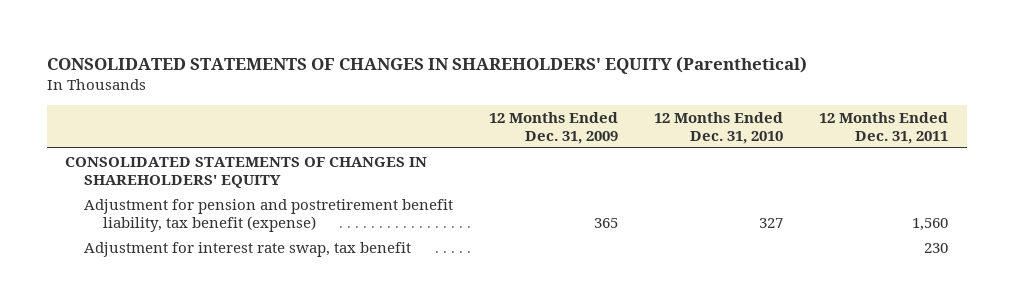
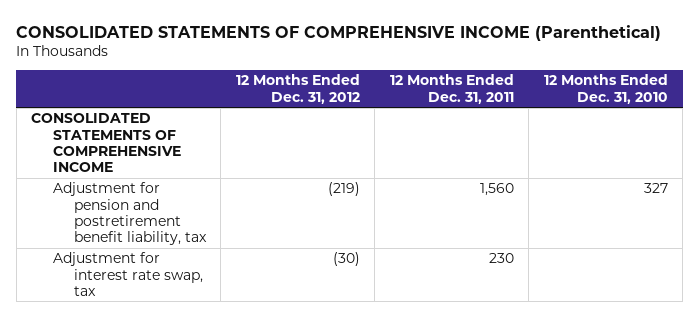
[47,56,808,75] CONSOLIDATED STATEMENTS OF CHANGES IN SHAREHOLDERS' EQUITY (Parenthetical) -> [16,24,662,41] CONSOLIDATED STATEMENTS OF COMPREHENSIVE INCOME (Parenthetical)
[489,111,619,144] 12 Months Ended Dec. 31, 2009 -> none
none -> [235,74,360,104] 12 Months Ended Dec. 31, 2012
[65,156,428,188] CONSOLIDATED STATEMENTS OF CHANGES IN SHAREHOLDERS' EQUITY -> none
none -> [31,113,181,173] CONSOLIDATED STATEMENTS OF COMPREHENSIVE INCOME
[84,198,454,232] Adjustment for pension and postretirement benefit liability, tax benefit (expense) -> [52,182,207,246] Adjustment for pension and postretirement benefit liability, tax
[84,241,412,257] Adjustment for interest rate swap, tax benefit -> [52,252,203,296] Adjustment for interest rate swap, tax

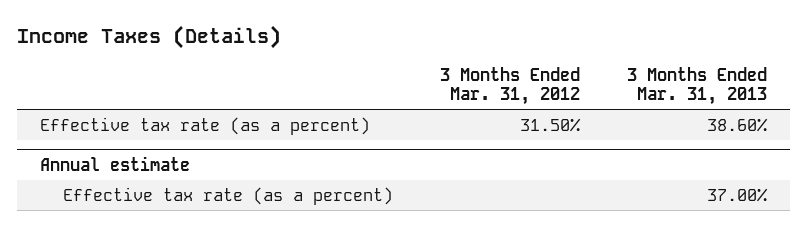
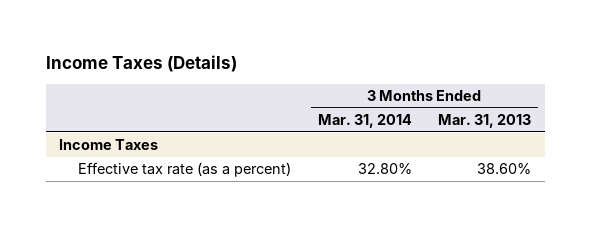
[440,66,581,106] 3 Months Ended Mar. 31, 2012 -> none
none -> [317,113,412,128] Mar. 31, 2014
none -> [59,139,159,151] Income Taxes
[40,155,191,171] Annual estimate -> none
[63,186,394,205] Effective tax rate (as a percent) -> none

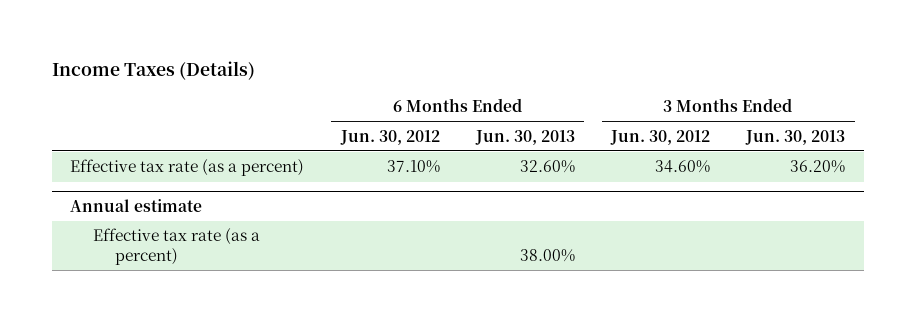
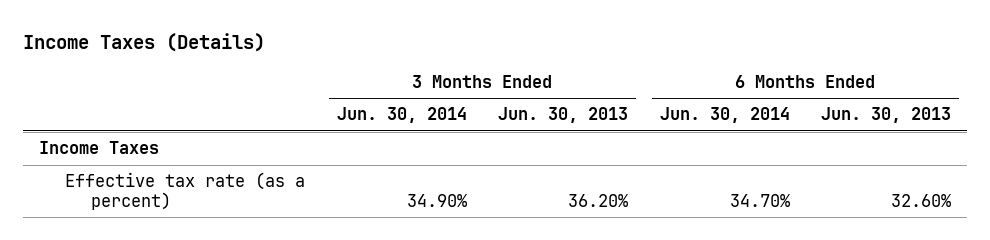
[339,129,440,145] Jun. 30, 2012 -> none
[610,129,711,145] Jun. 30, 2012 -> none
none -> [336,107,467,124] Jun. 30, 2014
none -> [659,107,790,124] Jun. 30, 2014
none -> [39,141,160,155] Income Taxes
[70,199,203,213] Annual estimate -> none
[92,228,260,265] Effective tax rate (as a percent) -> none

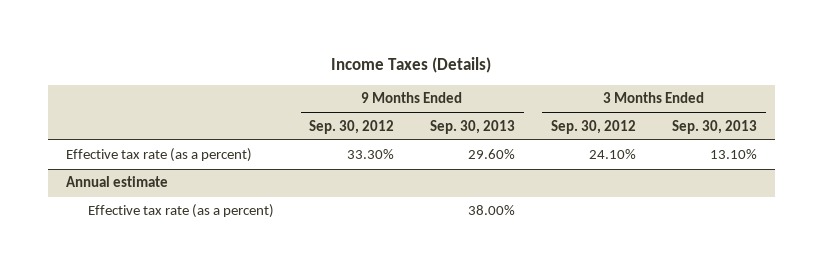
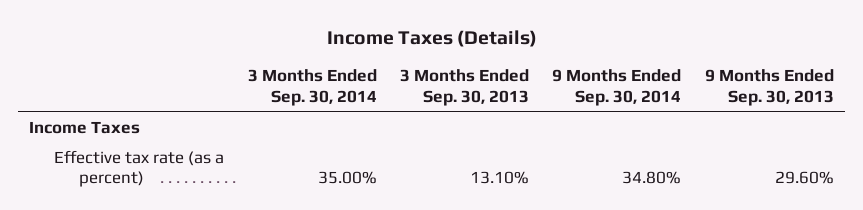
[309,119,395,134] Sep. 30, 2012 -> none
[551,119,637,134] Sep. 30, 2012 -> none
none -> [247,69,377,106] 3 Months Ended Sep. 30, 2014
none -> [552,69,682,106] 9 Months Ended Sep. 30, 2014
none -> [29,120,141,134] Income Taxes
[66,176,169,188] Annual estimate -> none
[87,204,274,219] Effective tax rate (as a percent) -> none

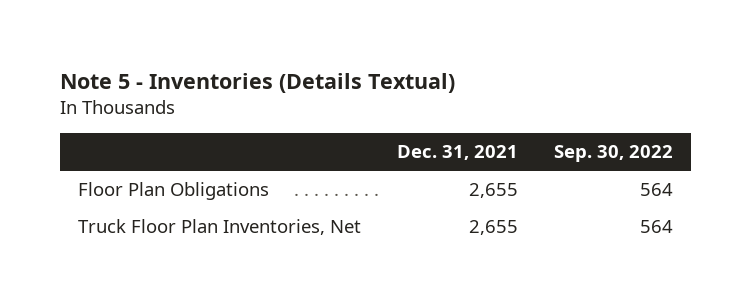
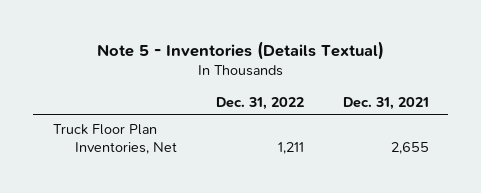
[554,145,674,163] Sep. 30, 2022 -> none
none -> [215,97,304,111] Dec. 31, 2022
[77,182,269,201] Floor Plan Obligations -> none

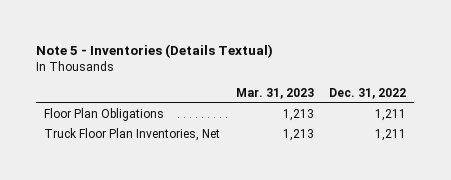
[342,97,429,111] Dec. 31, 2021 -> none
none -> [235,88,314,100] Mar. 31, 2023
none -> [44,108,165,122] Floor Plan Obligations

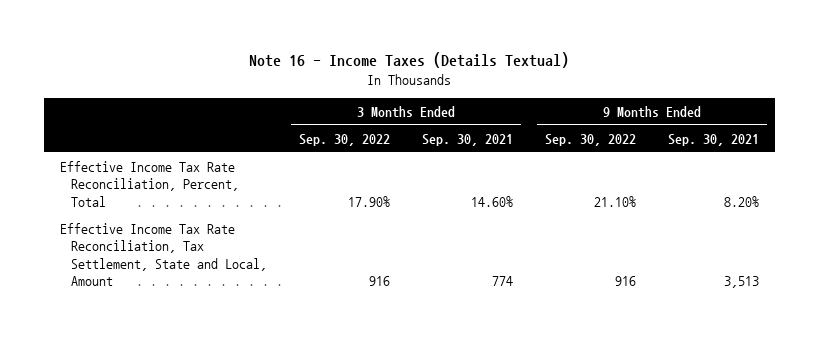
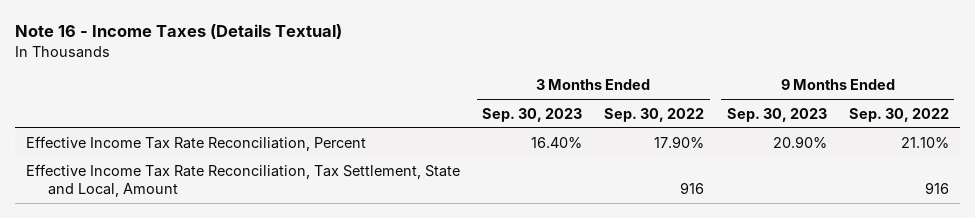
[421,133,513,146] Sep. 30, 2021 -> none
[667,133,759,146] Sep. 30, 2021 -> none
none -> [482,107,583,122] Sep. 30, 2023
none -> [726,107,827,122] Sep. 30, 2023
[59,160,239,207] Effective Income Tax Rate Reconciliation, Percent, Total -> [26,136,367,152] Effective Income Tax Rate Reconciliation, Percent

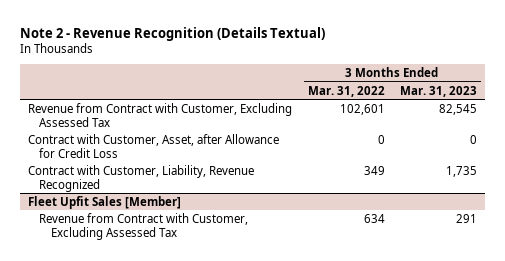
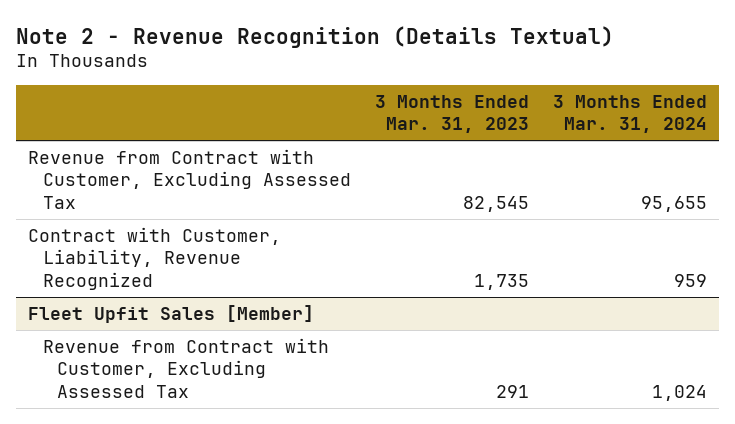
[307,85,385,97] Mar. 31, 2022 -> none
none -> [553,94,708,134] 3 Months Ended Mar. 31, 2024
[27,133,279,158] Contract with Customer, Asset, after Allowance for Credit Loss -> none

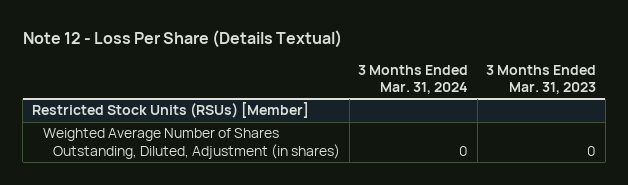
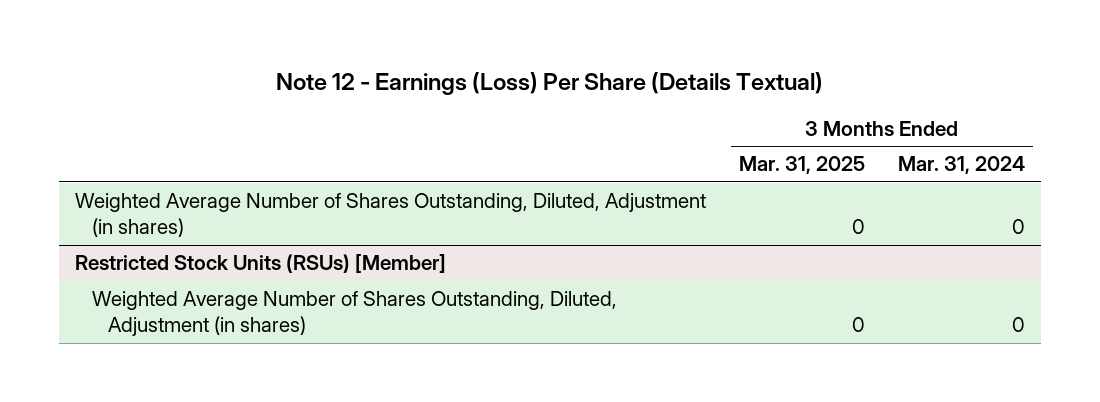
[22,30,342,49] Note 12 - Loss Per Share (Details Textual) -> [275,72,823,96] Note 12 - Earnings (Loss) Per Share (Details Textual)
[486,64,597,94] 3 Months Ended Mar. 31, 2023 -> none
none -> [738,156,865,175] Mar. 31, 2025
none -> [75,193,707,238] Weighted Average Number of Shares Outstanding, Diluted, Adjustment (in shares)

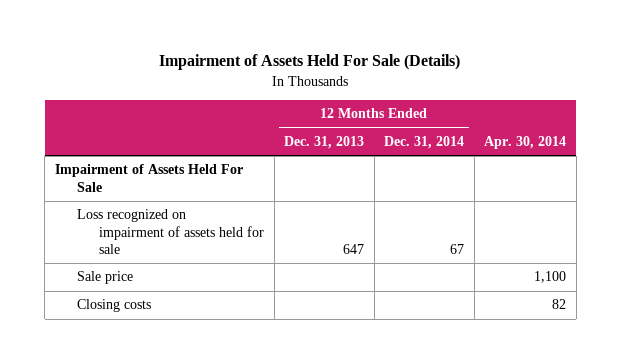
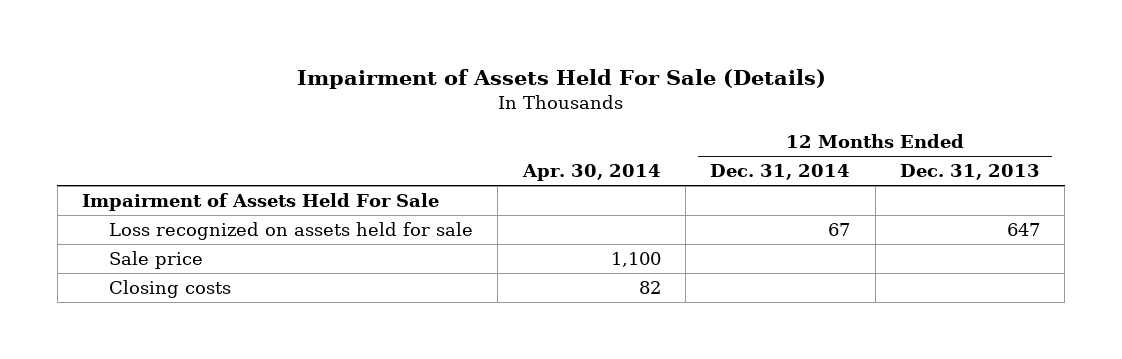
[76,209,265,254] Loss recognized on impairment of assets held for sale -> [108,222,473,241] Loss recognized on assets held for sale

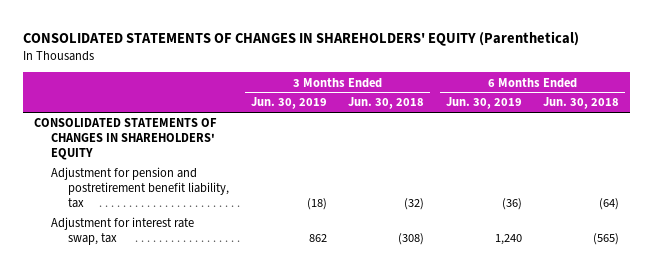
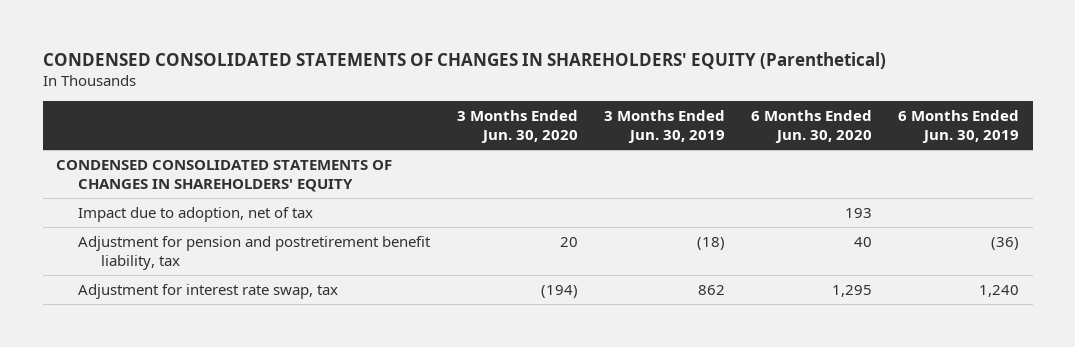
[23,30,580,46] CONSOLIDATED STATEMENTS OF CHANGES IN SHAREHOLDERS' EQUITY (Parenthetical) -> [42,52,886,70] CONDENSED CONSOLIDATED STATEMENTS OF CHANGES IN SHAREHOLDERS' EQUITY (Parenthetical)
[348,97,425,110] Jun. 30, 2018 -> none
[543,97,620,110] Jun. 30, 2018 -> none
none -> [456,110,578,143] 3 Months Ended Jun. 30, 2020
none -> [751,110,873,143] 6 Months Ended Jun. 30, 2020
[34,118,218,160] CONSOLIDATED STATEMENTS OF CHANGES IN SHAREHOLDERS' EQUITY -> [56,159,393,192] CONDENSED CONSOLIDATED STATEMENTS OF CHANGES IN SHAREHOLDERS' EQUITY
none -> [78,206,314,222] Impact due to adoption, net of tax

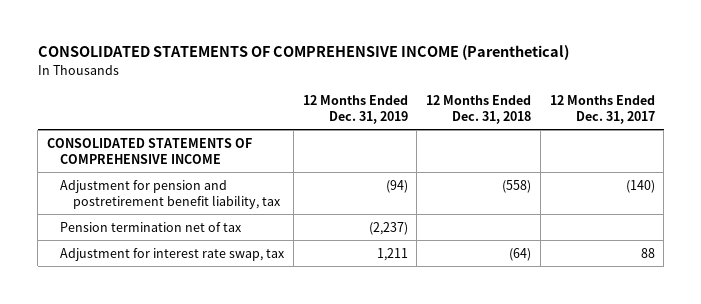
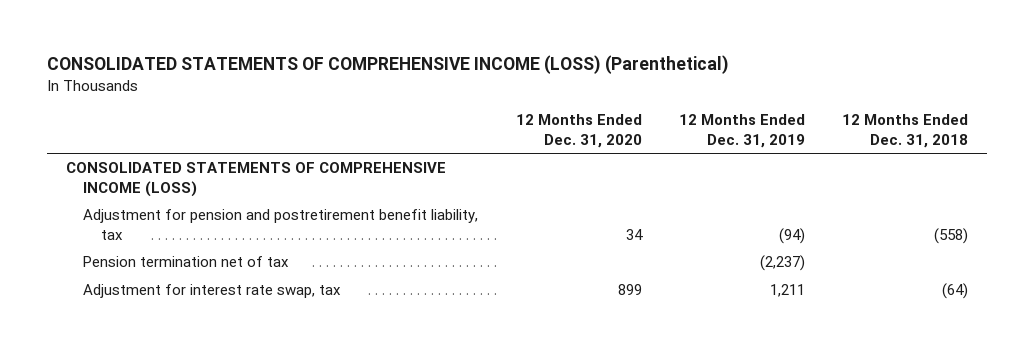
[37,45,569,61] CONSOLIDATED STATEMENTS OF COMPREHENSIVE INCOME (Parenthetical) -> [47,55,730,75] CONSOLIDATED STATEMENTS OF COMPREHENSIVE INCOME (LOSS) (Parenthetical)
[549,94,655,124] 12 Months Ended Dec. 31, 2017 -> none
none -> [515,114,642,148] 12 Months Ended Dec. 31, 2020
[46,137,252,164] CONSOLIDATED STATEMENTS OF COMPREHENSIVE INCOME -> [65,162,446,197] CONSOLIDATED STATEMENTS OF COMPREHENSIVE INCOME (LOSS)

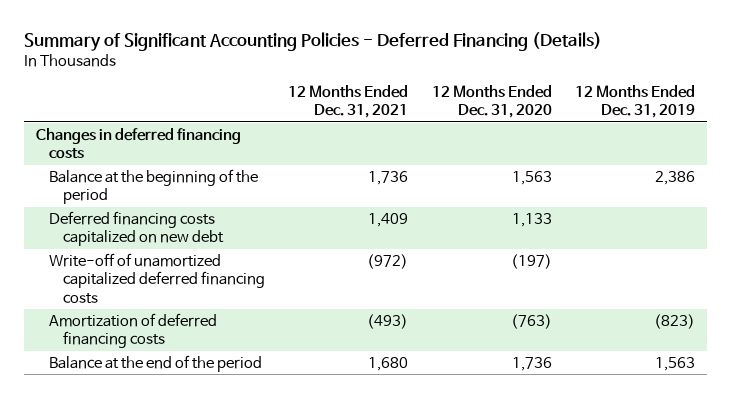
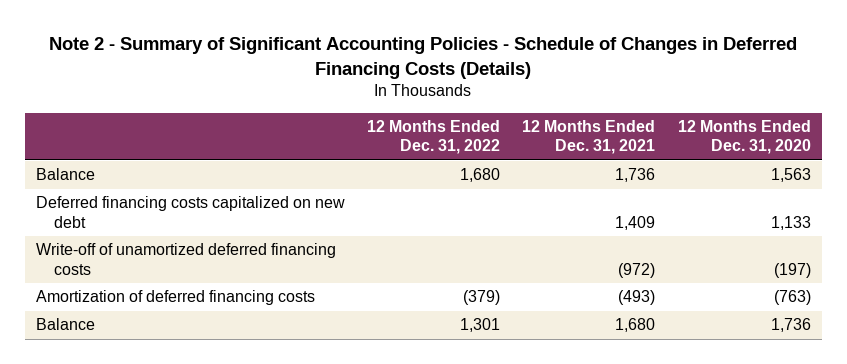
[24,32,603,52] Summary of Significant Accounting Policies - Deferred Financing (Details) -> [49,36,798,79] Note 2 - Summary of Significant Accounting Policies - Schedule of Changes in Deferred Financing Costs (Details)
[575,84,696,119] 12 Months Ended Dec. 31, 2019 -> none
none -> [367,119,501,155] 12 Months Ended Dec. 31, 2022
[35,127,241,160] Changes in deferred financing costs -> none
[49,168,259,205] Balance at the beginning of the period -> [36,168,96,181] Balance
[49,252,265,304] Write-off of unamortized capitalized deferred financing costs -> [36,243,337,275] Write-off of unamortized deferred financing costs
[49,354,263,372] Balance at the end of the period -> [36,318,96,331] Balance

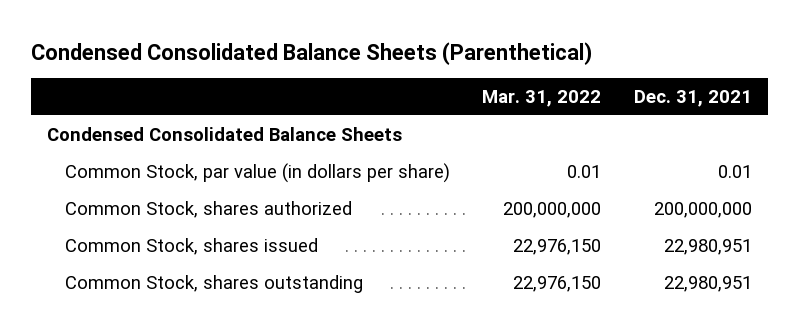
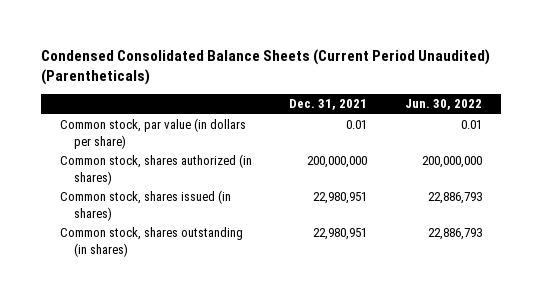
[30,41,592,65] Condensed Consolidated Balance Sheets (Parenthetical) -> [40,48,490,85] Condensed Consolidated Balance Sheets (Current Period Unaudited) (Parentheticals)
[482,90,602,108] Mar. 31, 2022 -> none
none -> [404,99,482,111] Jun. 30, 2022
[47,126,403,141] Condensed Consolidated Balance Sheets -> none
[64,162,450,183] Common Stock, par value (in dollars per share) -> [59,118,246,149] Common stock, par value (in dollars per share)
[64,200,352,218] Common Stock, shares authorized -> [59,154,252,185] Common stock, shares authorized (in shares)
[64,237,318,255] Common Stock, shares issued -> [59,190,231,221] Common stock, shares issued (in shares)
[64,274,363,293] Common Stock, shares outstanding -> [59,227,243,257] Common stock, shares outstanding (in shares)

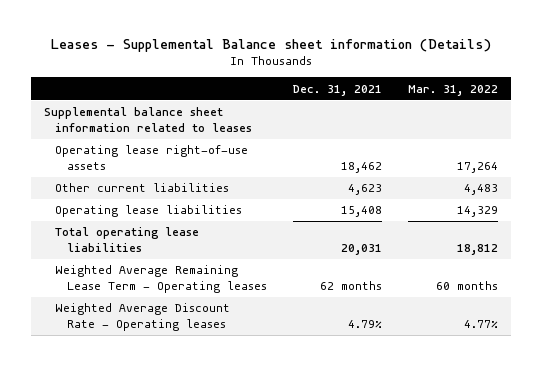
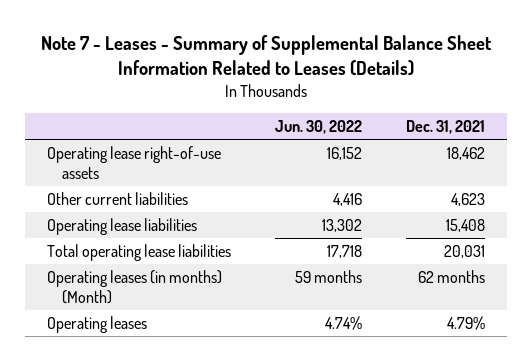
[50,39,491,53] Leases - Supplemental Balance sheet information (Details) -> [40,35,492,77] Note 7 - Leases - Summary of Supplemental Balance Sheet Information Related to Leases (Details)
[407,84,498,96] Mar. 31, 2022 -> none
none -> [274,120,362,135] Jun. 30, 2022
[43,107,253,132] Supplemental balance sheet information related to leases -> none
[55,265,267,293] Weighted Average Remaining Lease Term - Operating leases -> [46,269,222,305] Operating leases (in months) (Month)
[55,303,231,331] Weighted Average Discount Rate - Operating leases -> [46,315,147,333] Operating leases

